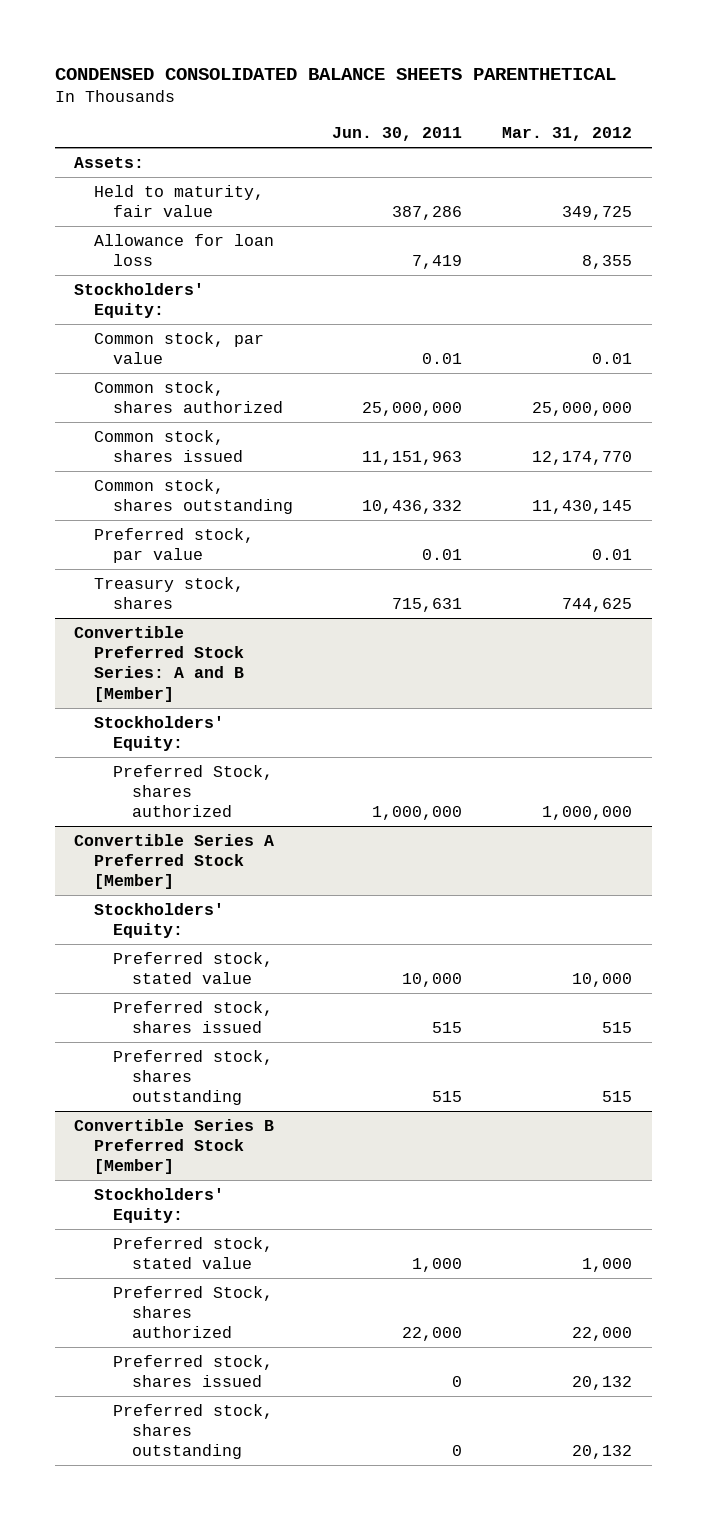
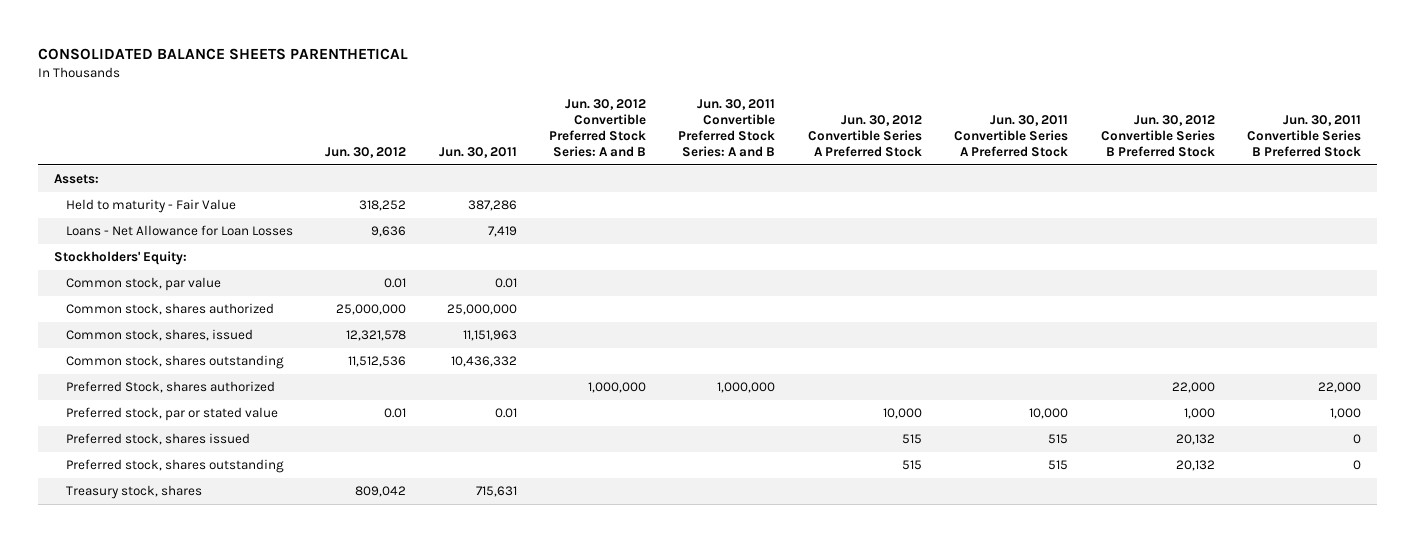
[54,68,616,81] CONDENSED CONSOLIDATED BALANCE SHEETS PARENTHETICAL -> [37,47,408,60] CONSOLIDATED BALANCE SHEETS PARENTHETICAL
[501,127,632,142] Mar. 31, 2012 -> none
none -> [325,146,407,158] Jun. 30, 2012
none -> [548,98,646,157] Jun. 30, 2012 Convertible Preferred Stock Series: A and B
none -> [678,98,776,157] Jun. 30, 2011 Convertible Preferred Stock Series: A and B
none -> [807,114,922,157] Jun. 30, 2012 Convertible Series A Preferred Stock
none -> [954,114,1069,157] Jun. 30, 2011 Convertible Series A Preferred Stock
none -> [1100,114,1215,157] Jun. 30, 2012 Convertible Series B Preferred Stock
none -> [1246,114,1361,157] Jun. 30, 2011 Convertible Series B Preferred Stock
[93,184,264,218] Held to maturity, fair value -> [65,199,236,214] Held to maturity - Fair Value
[93,233,274,267] Allowance for loan loss -> [65,225,293,237] Loans - Net Allowance for Loan Losses
[93,429,243,463] Common stock, shares issued -> [65,329,253,342] Common stock, shares, issued
none -> [65,381,275,394] Preferred Stock, shares authorized
[93,527,254,564] Preferred stock, par value -> [65,407,278,422] Preferred stock, par or stated value
none -> [65,433,250,446] Preferred stock, shares issued
none -> [65,459,284,474] Preferred stock, shares outstanding
[74,625,244,702] Convertible Preferred Stock Series: A and B [Member] -> none
[93,715,224,752] Stockholders' Equity: -> none
[112,764,273,818] Preferred Stock, shares authorized -> none
[74,833,275,890] Convertible Series A Preferred Stock [Member] -> none
[93,902,224,939] Stockholders' Equity: -> none
[112,951,273,985] Preferred stock, stated value -> none
[112,1000,273,1034] Preferred stock, shares issued -> none
[112,1049,273,1106] Preferred stock, shares outstanding -> none
[74,1118,275,1175] Convertible Series B Preferred Stock [Member] -> none
[93,1187,224,1224] Stockholders' Equity: -> none
[112,1236,273,1270] Preferred stock, stated value -> none
[112,1285,273,1339] Preferred Stock, shares authorized -> none
[112,1354,273,1388] Preferred stock, shares issued -> none
[112,1403,273,1460] Preferred stock, shares outstanding -> none

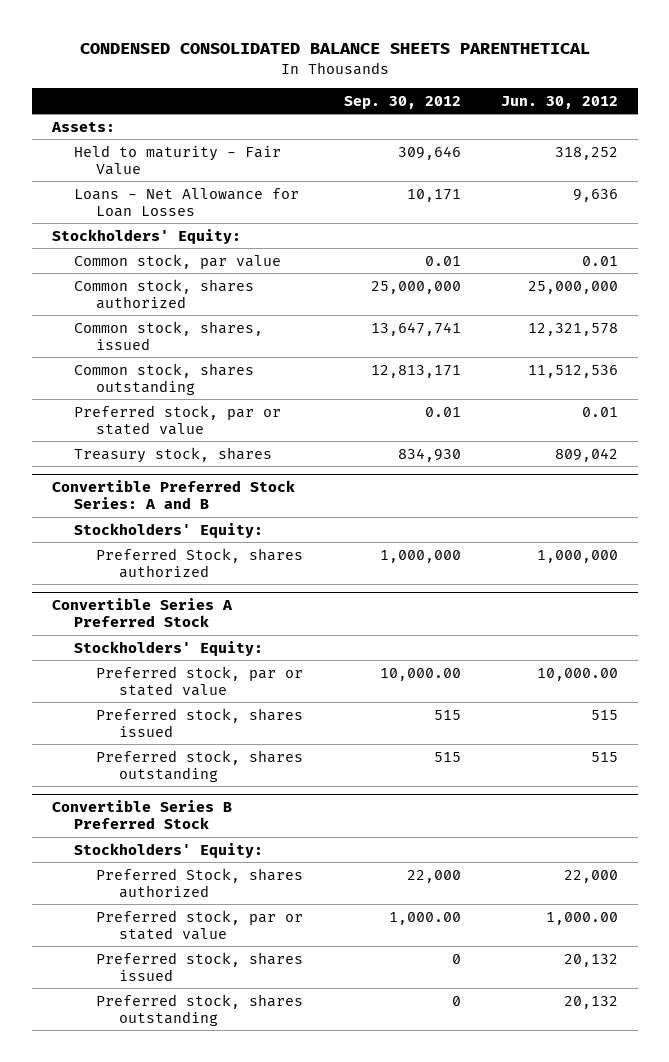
[37,47,408,60] CONSOLIDATED BALANCE SHEETS PARENTHETICAL -> [79,43,590,55] CONDENSED CONSOLIDATED BALANCE SHEETS PARENTHETICAL
[438,146,517,158] Jun. 30, 2011 -> none
[548,98,646,157] Jun. 30, 2012 Convertible Preferred Stock Series: A and B -> none
[678,98,776,157] Jun. 30, 2011 Convertible Preferred Stock Series: A and B -> none
[807,114,922,157] Jun. 30, 2012 Convertible Series A Preferred Stock -> none
[954,114,1069,157] Jun. 30, 2011 Convertible Series A Preferred Stock -> none
[1100,114,1215,157] Jun. 30, 2012 Convertible Series B Preferred Stock -> none
[1246,114,1361,157] Jun. 30, 2011 Convertible Series B Preferred Stock -> none
none -> [343,95,461,109] Sep. 30, 2012
[65,381,275,394] Preferred Stock, shares authorized -> none
[65,433,250,446] Preferred stock, shares issued -> none
[65,459,284,474] Preferred stock, shares outstanding -> none
none -> [51,480,295,510] Convertible Preferred Stock Series: A and B
none -> [73,522,263,538] Stockholders' Equity:
none -> [96,547,304,578] Preferred Stock, shares authorized
none -> [51,598,233,628] Convertible Series A Preferred Stock
none -> [73,640,263,656] Stockholders' Equity:
none -> [96,665,304,696] Preferred stock, par or stated value
none -> [96,707,304,737] Preferred stock, shares issued
none -> [96,749,304,782] Preferred stock, shares outstanding
none -> [51,800,232,830] Convertible Series B Preferred Stock
none -> [73,842,263,858] Stockholders' Equity:
none -> [96,867,304,898] Preferred Stock, shares authorized
none -> [96,909,304,940] Preferred stock, par or stated value
none -> [96,951,304,981] Preferred stock, shares issued
none -> [96,993,304,1026] Preferred stock, shares outstanding

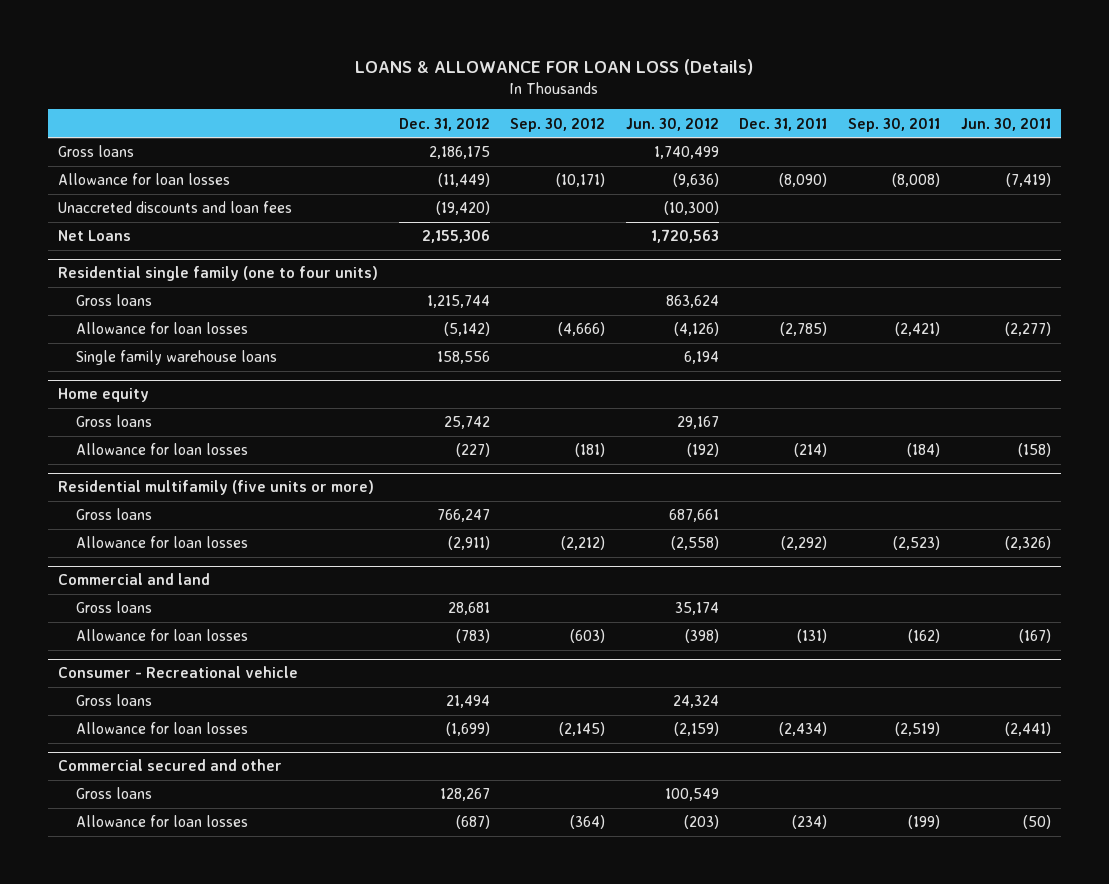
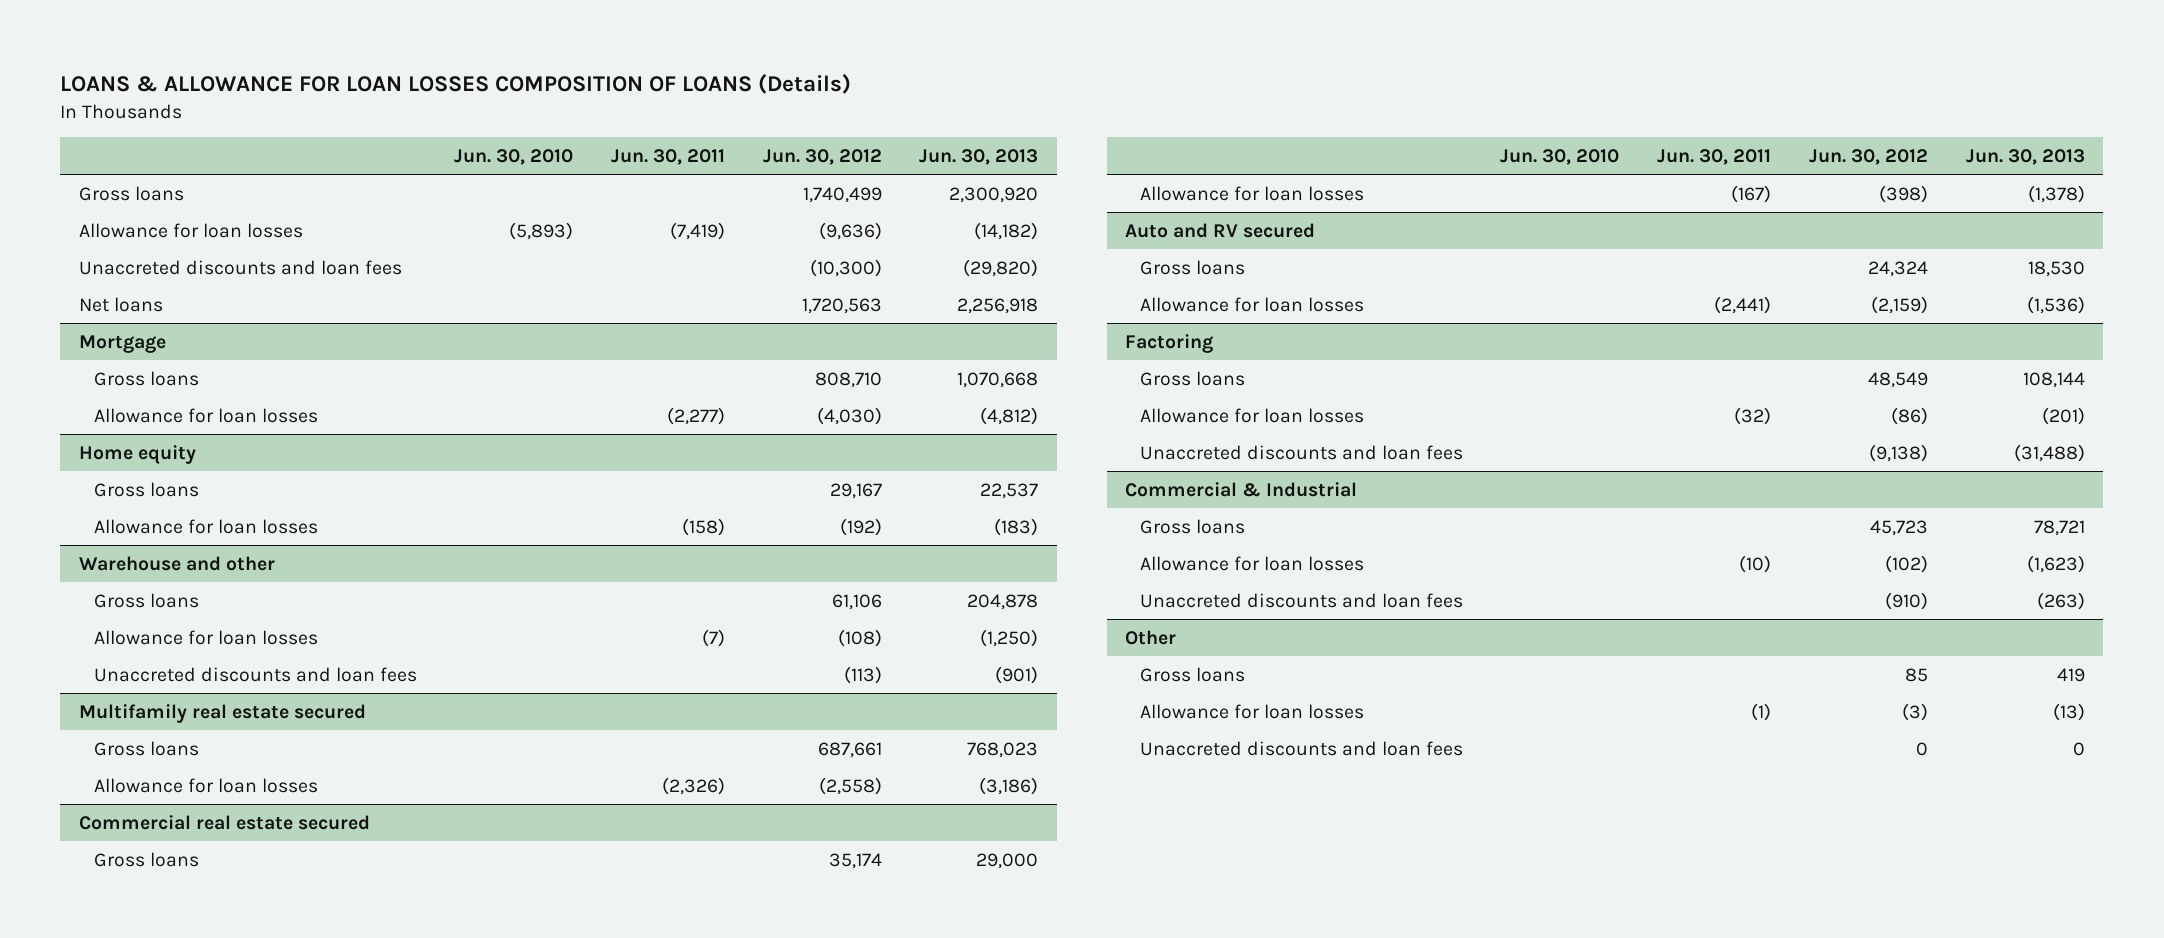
[355,58,754,75] LOANS & ALLOWANCE FOR LOAN LOSS (Details) -> [60,74,852,95] LOANS & ALLOWANCE FOR LOAN LOSSES COMPOSITION OF LOANS (Details)
[398,117,490,131] Dec. 31, 2012 -> none
[510,117,606,132] Sep. 30, 2012 -> none
[739,117,828,131] Dec. 31, 2011 -> none
[847,117,940,132] Sep. 30, 2011 -> none
none -> [454,149,574,166] Jun. 30, 2010
none -> [919,149,1039,166] Jun. 30, 2013
[58,266,379,282] Residential single family (one to four units) -> none
[75,350,277,366] Single family warehouse loans -> none
[58,230,132,242] Net Loans -> [79,296,164,312] Net loans
none -> [79,334,167,353] Mortgage
[665,295,719,309] 863,624 -> [814,371,882,388] 808,710
[673,322,719,337] (4,126) -> [816,406,882,425] (4,030)
[58,480,375,496] Residential multifamily (five units or more) -> none
none -> [79,555,276,571] Warehouse and other
none -> [93,592,199,608] Gross loans
none -> [93,629,318,645] Allowance for loan losses
none -> [93,666,417,682] Unaccreted discounts and loan fees
none -> [79,703,367,723] Multifamily real estate secured
[58,573,211,586] Commercial and land -> none
none -> [79,814,371,830] Commercial real estate secured
[58,666,299,679] Consumer - Recreational vehicle -> none
none -> [1125,222,1316,238] Auto and RV secured
[58,759,283,772] Commercial secured and other -> none
none -> [1125,333,1214,353] Factoring
[664,788,719,802] 100,549 -> [1867,371,1928,388] 48,549
[683,815,719,830] (203) -> [1890,406,1928,425] (86)
[1022,815,1051,830] (50) -> [1734,406,1772,425] (32)
none -> [1139,444,1463,460] Unaccreted discounts and loan fees
none -> [1125,481,1358,497] Commercial & Industrial
none -> [1139,518,1245,534] Gross loans
none -> [1139,555,1364,571] Allowance for loan losses
none -> [1139,592,1463,608] Unaccreted discounts and loan fees
none -> [1125,629,1177,645] Other
none -> [1139,666,1245,682] Gross loans
none -> [1139,703,1364,719] Allowance for loan losses
none -> [1139,740,1463,756] Unaccreted discounts and loan fees

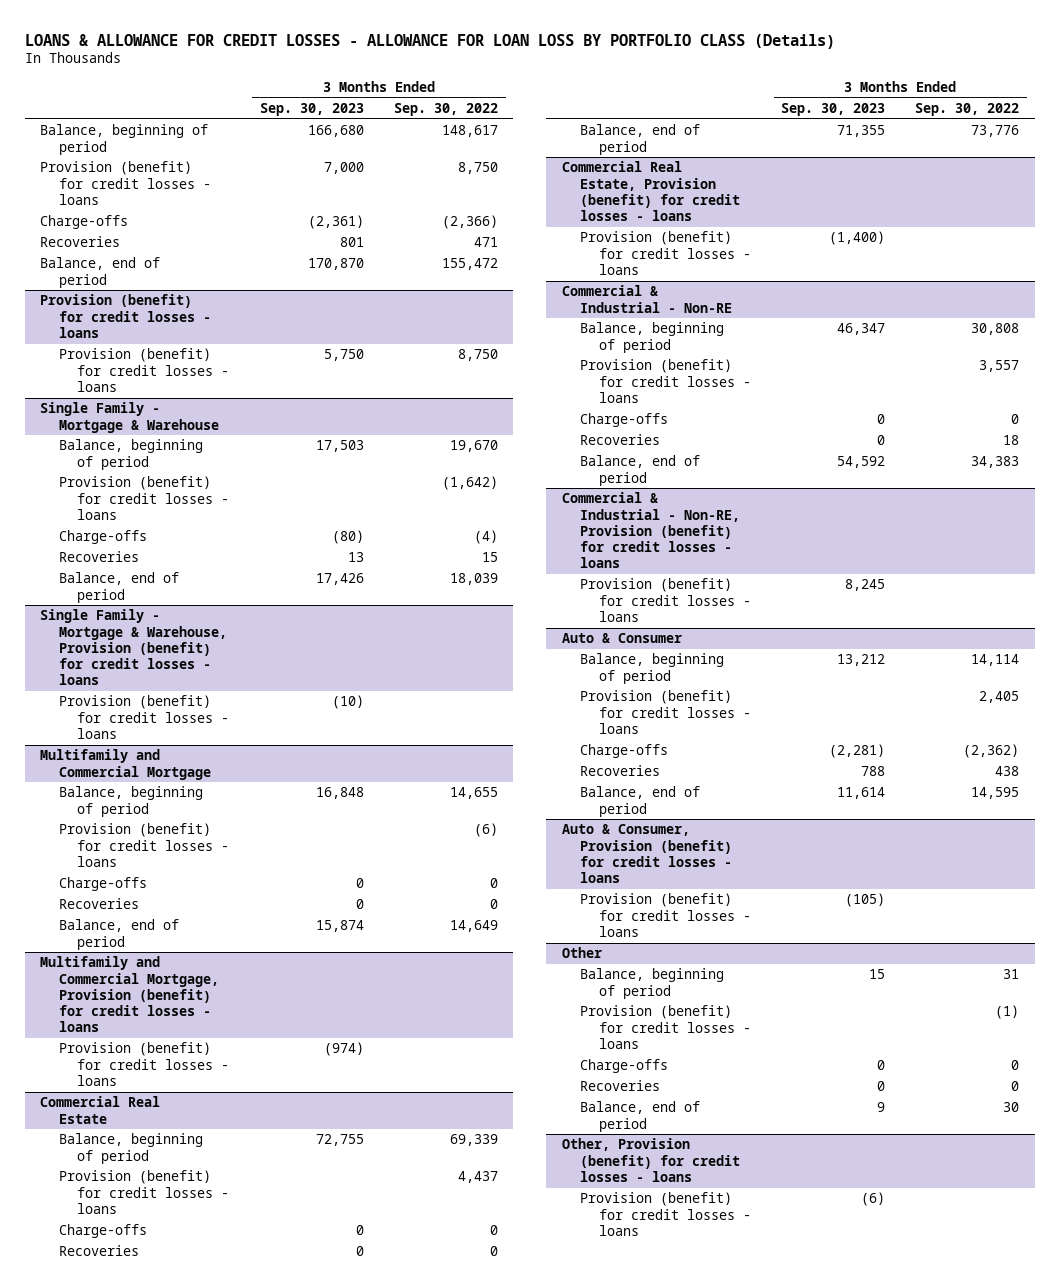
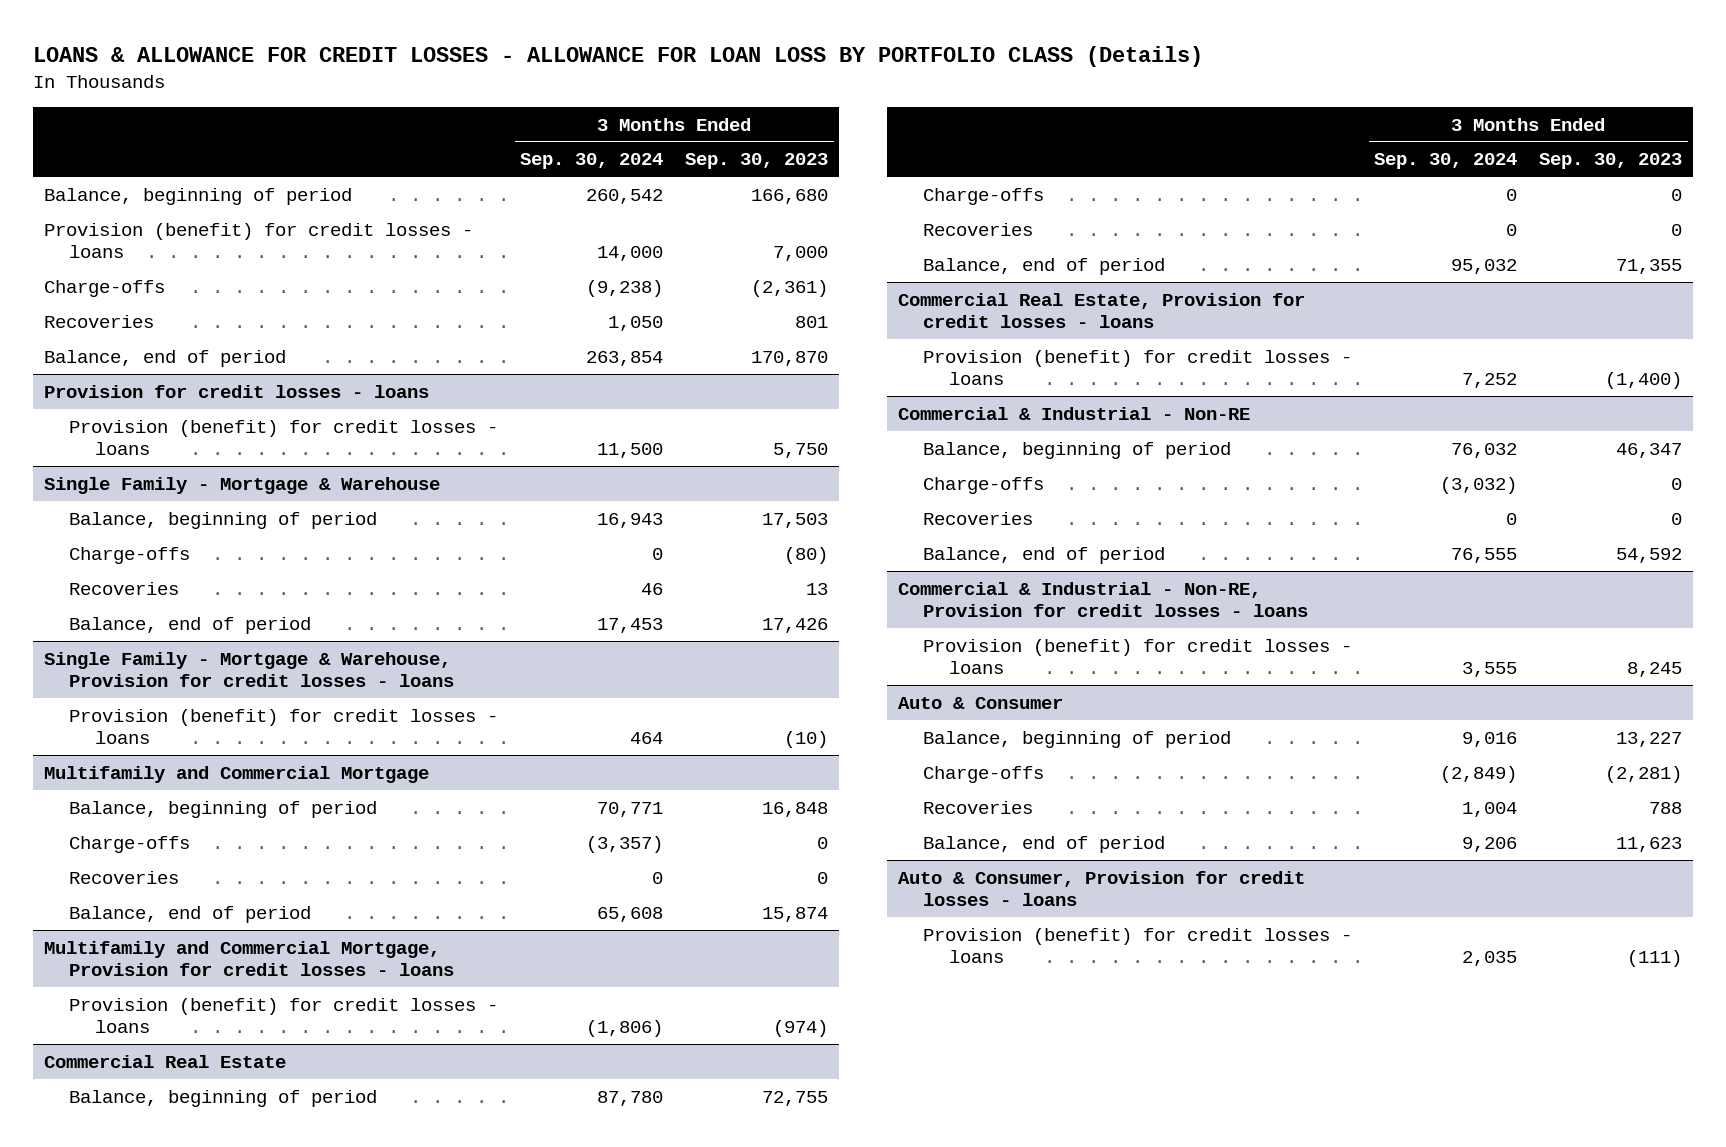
[393,103,498,117] Sep. 30, 2022 -> none
none -> [520,153,664,170] Sep. 30, 2024
[40,294,211,338] Provision (benefit) for credit losses - loans -> [43,384,429,398] Provision for credit losses - loans
[58,476,230,520] Provision (benefit) for credit losses - loans -> none
[40,609,227,686] Single Family - Mortgage & Warehouse, Provision (benefit) for credit losses - loans -> [43,651,455,687] Single Family - Mortgage & Warehouse, Provision for credit losses - loans
[58,823,230,867] Provision (benefit) for credit losses - loans -> none
[40,956,219,1033] Multifamily and Commercial Mortgage, Provision (benefit) for credit losses - loans -> [43,940,455,976] Multifamily and Commercial Mortgage, Provision for credit losses - loans
[58,1170,230,1214] Provision (benefit) for credit losses - loans -> none
[561,161,741,222] Commercial Real Estate, Provision (benefit) for credit losses - loans -> [897,292,1305,328] Commercial Real Estate, Provision for credit losses - loans
[580,359,751,403] Provision (benefit) for credit losses - loans -> none
[561,492,741,569] Commercial & Industrial - Non-RE, Provision (benefit) for credit losses - loans -> [897,581,1309,617] Commercial & Industrial - Non-RE, Provision for credit losses - loans
[580,690,751,734] Provision (benefit) for credit losses - loans -> none
[837,654,886,667] 13,212 -> [1616,731,1683,747] 13,227
[561,947,602,959] Other -> none
[580,968,725,999] Balance, beginning of period -> none
[580,1005,751,1049] Provision (benefit) for credit losses - loans -> none
[580,1059,669,1074] Charge-offs -> none
[580,1080,661,1092] Recoveries -> none
[580,1101,701,1132] Balance, end of period -> none
[561,1138,741,1182] Other, Provision (benefit) for credit losses - loans -> none
[580,1192,751,1236] Provision (benefit) for credit losses - loans -> none
[837,787,886,800] 11,614 -> [1616,836,1683,852] 11,623
[561,824,733,884] Auto & Consumer, Provision (benefit) for credit losses - loans -> [897,870,1305,906] Auto & Consumer, Provision for credit losses - loans
[845,893,886,908] (105) -> [1627,949,1683,967] (111)

